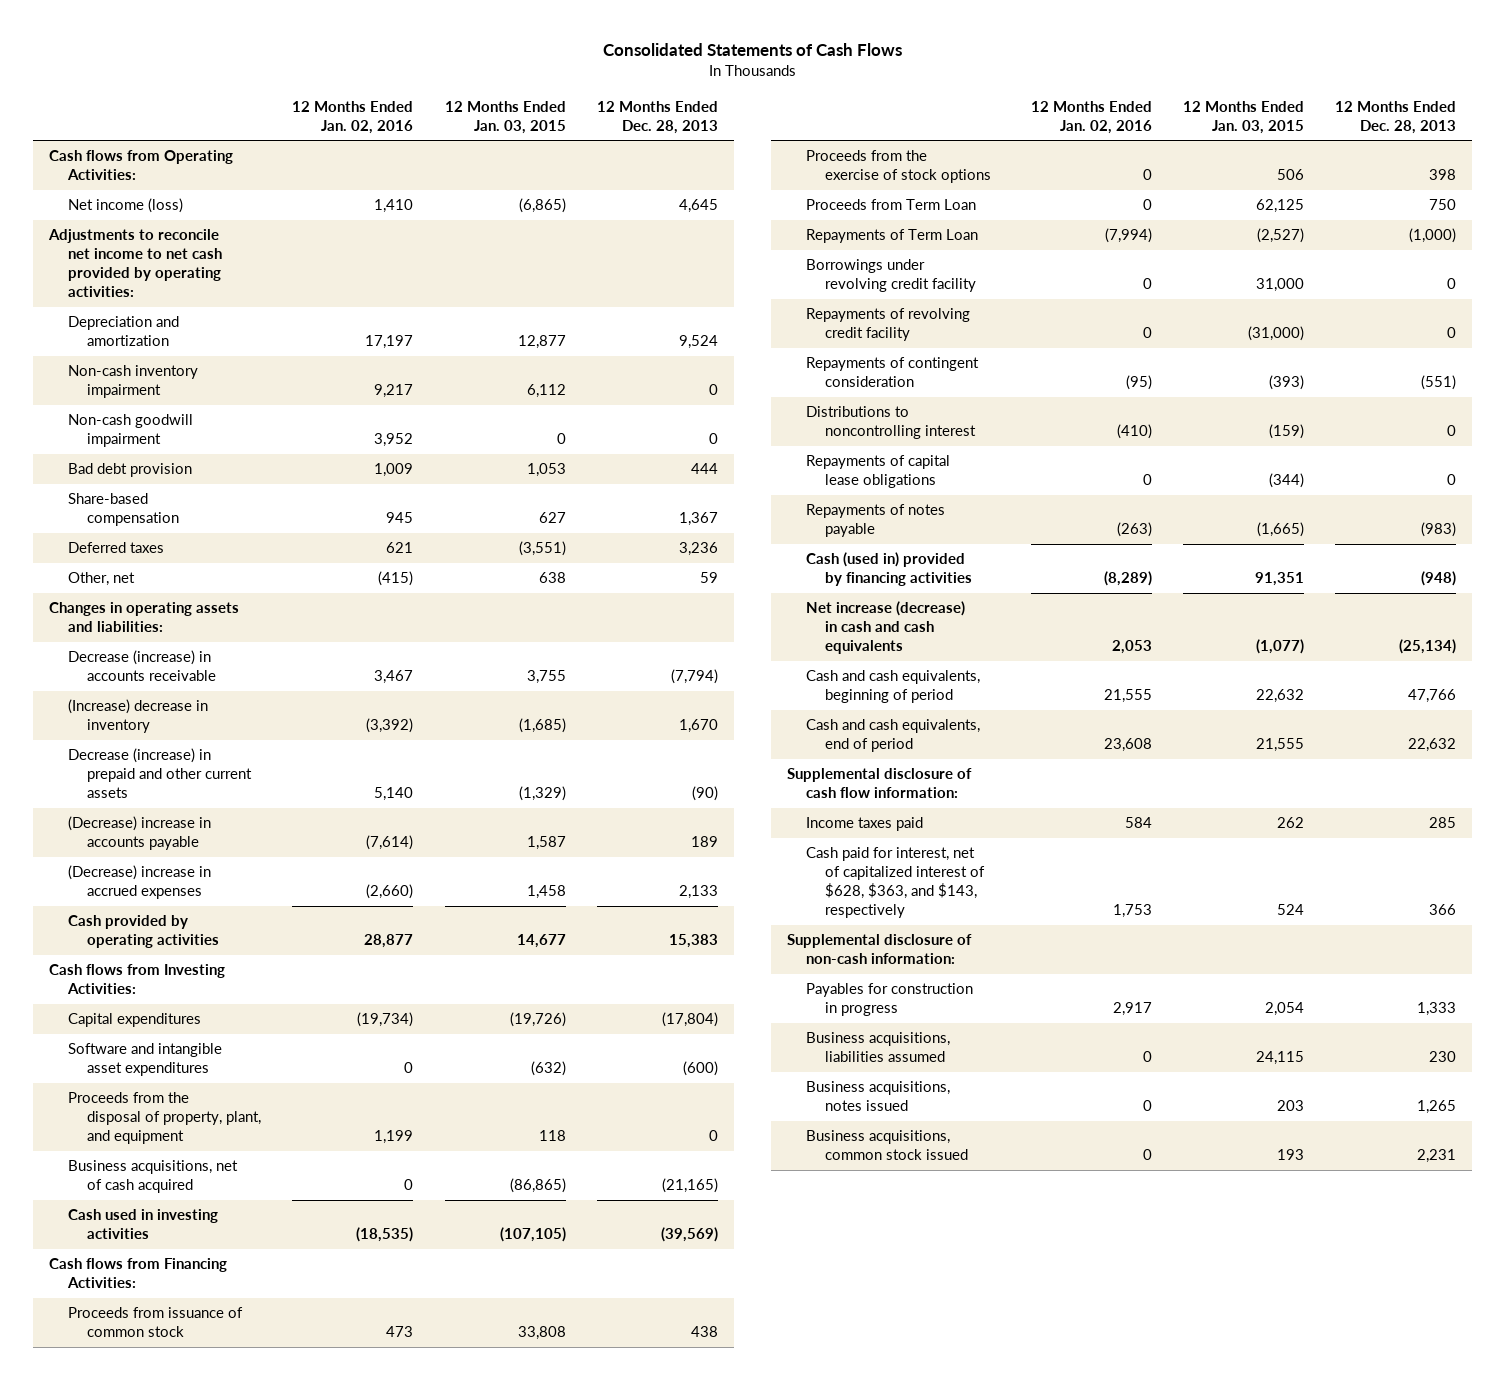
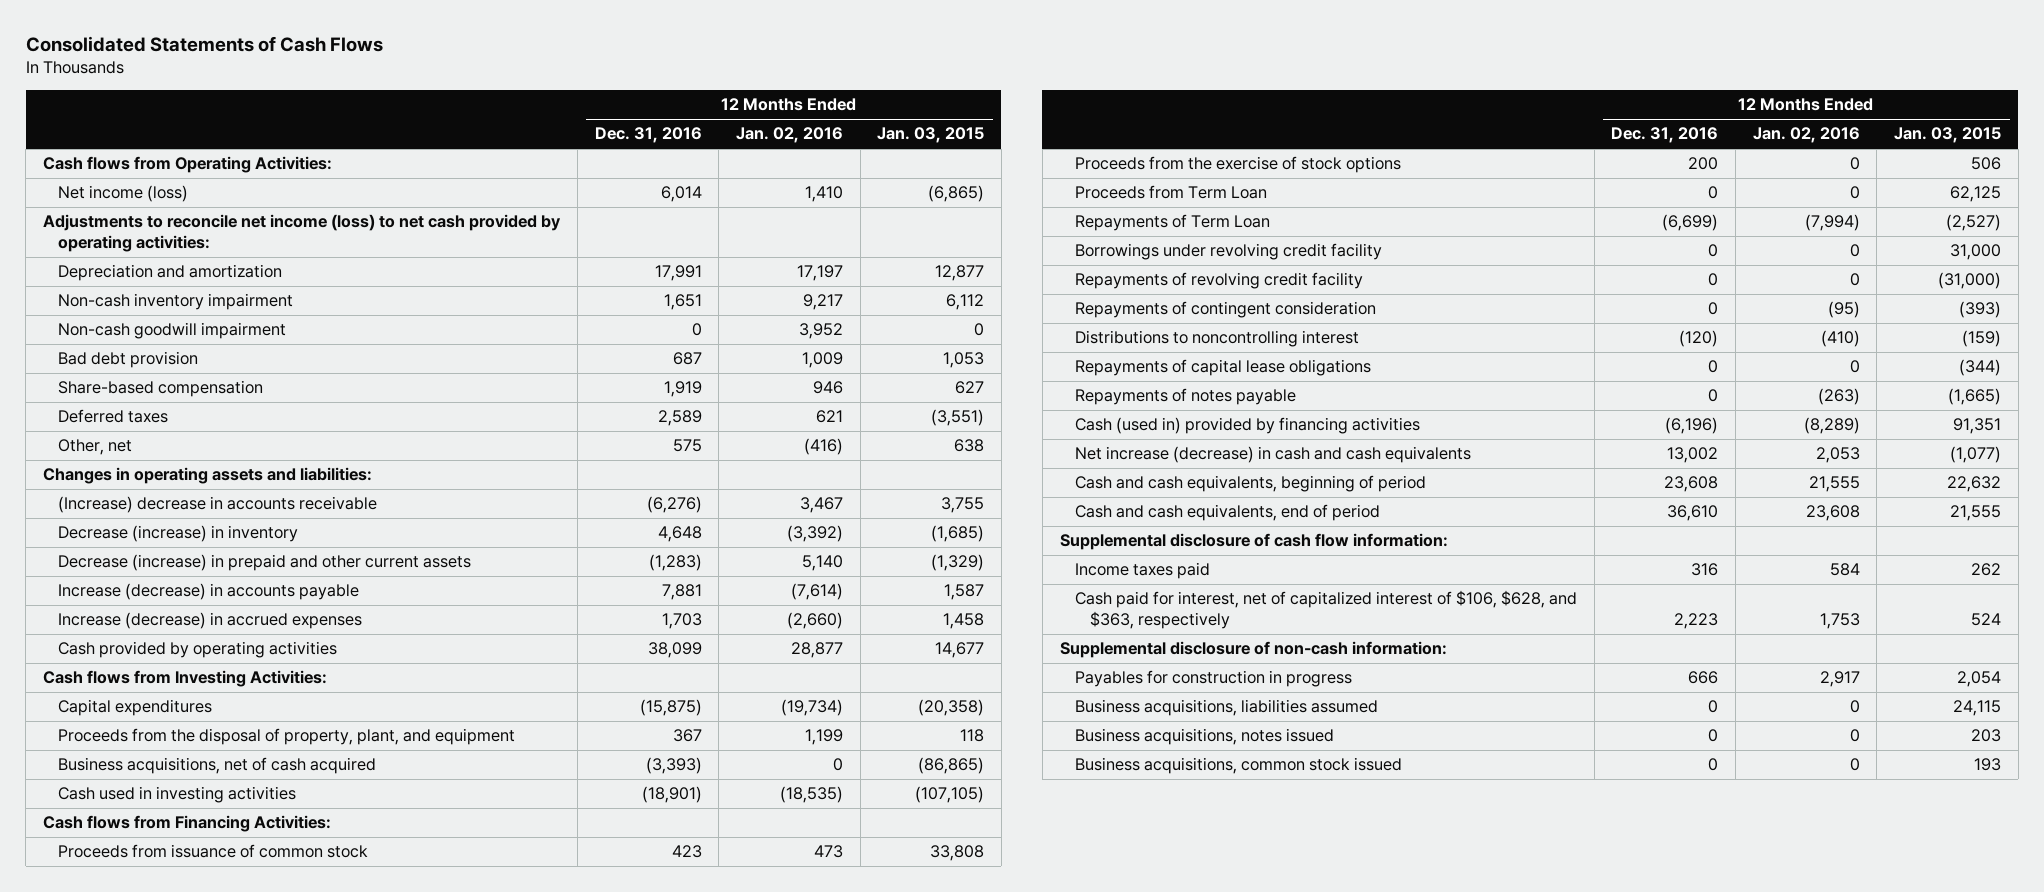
[597,100,719,134] 12 Months Ended Dec. 28, 2013 -> none
none -> [594,127,702,144] Dec. 31, 2016
[47,229,222,298] Adjustments to reconcile net income to net cash provided by operating activities: -> [42,214,561,252] Adjustments to reconcile net income (loss) to net cash provided by operating activities:
[386,512,414,524] 945 -> [812,381,843,395] 946
[378,571,414,587] (415) -> [803,438,843,456] (416)
[67,650,217,682] Decrease (increase) in accounts receivable -> [58,496,378,514] (Increase) decrease in accounts receivable
[67,699,208,734] (Increase) decrease in inventory -> [58,525,299,543] Decrease (increase) in inventory
[67,816,211,851] (Decrease) increase in accounts payable -> [58,583,360,601] Increase (decrease) in accounts payable
[67,865,211,900] (Decrease) increase in accrued expenses -> [58,612,363,630] Increase (decrease) in accrued expenses
[67,1043,222,1077] Software and intangible asset expenditures -> none
[509,1012,566,1028] (19,726) -> [918,699,985,717] (20,358)
[806,847,986,919] Cash paid for interest, net of capitalized interest of $628, $363, and $143, respectively -> [1074,590,1577,629] Cash paid for interest, net of capitalized interest of $106, $628, and $363, respectively

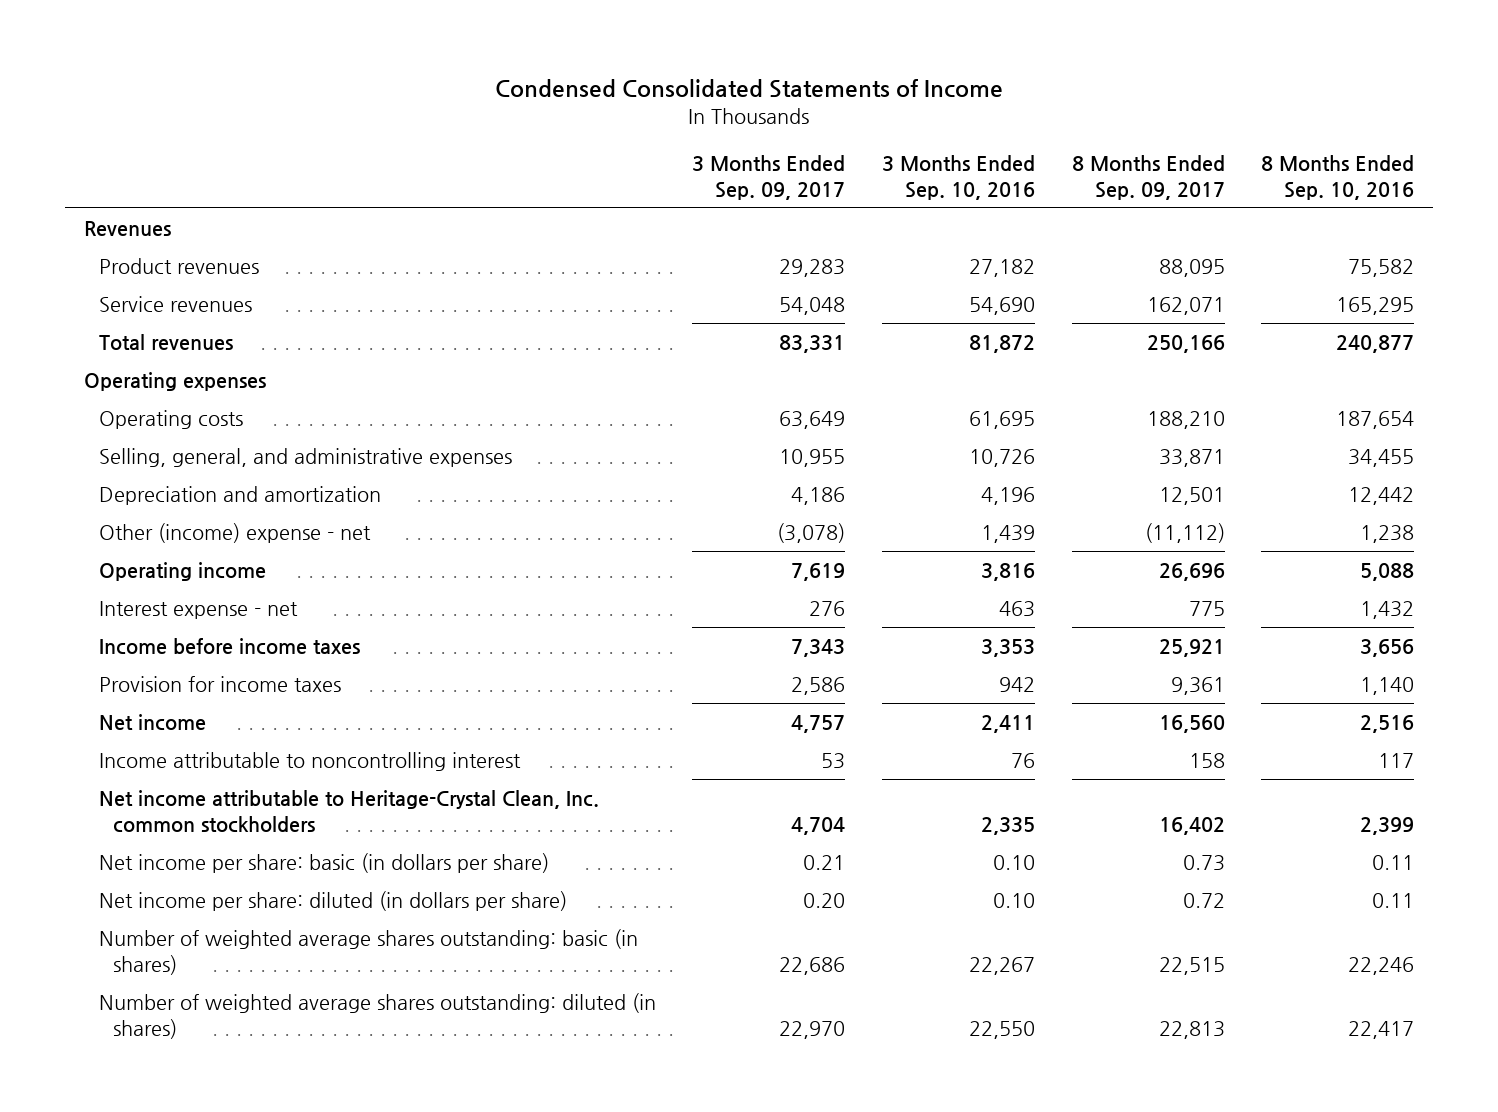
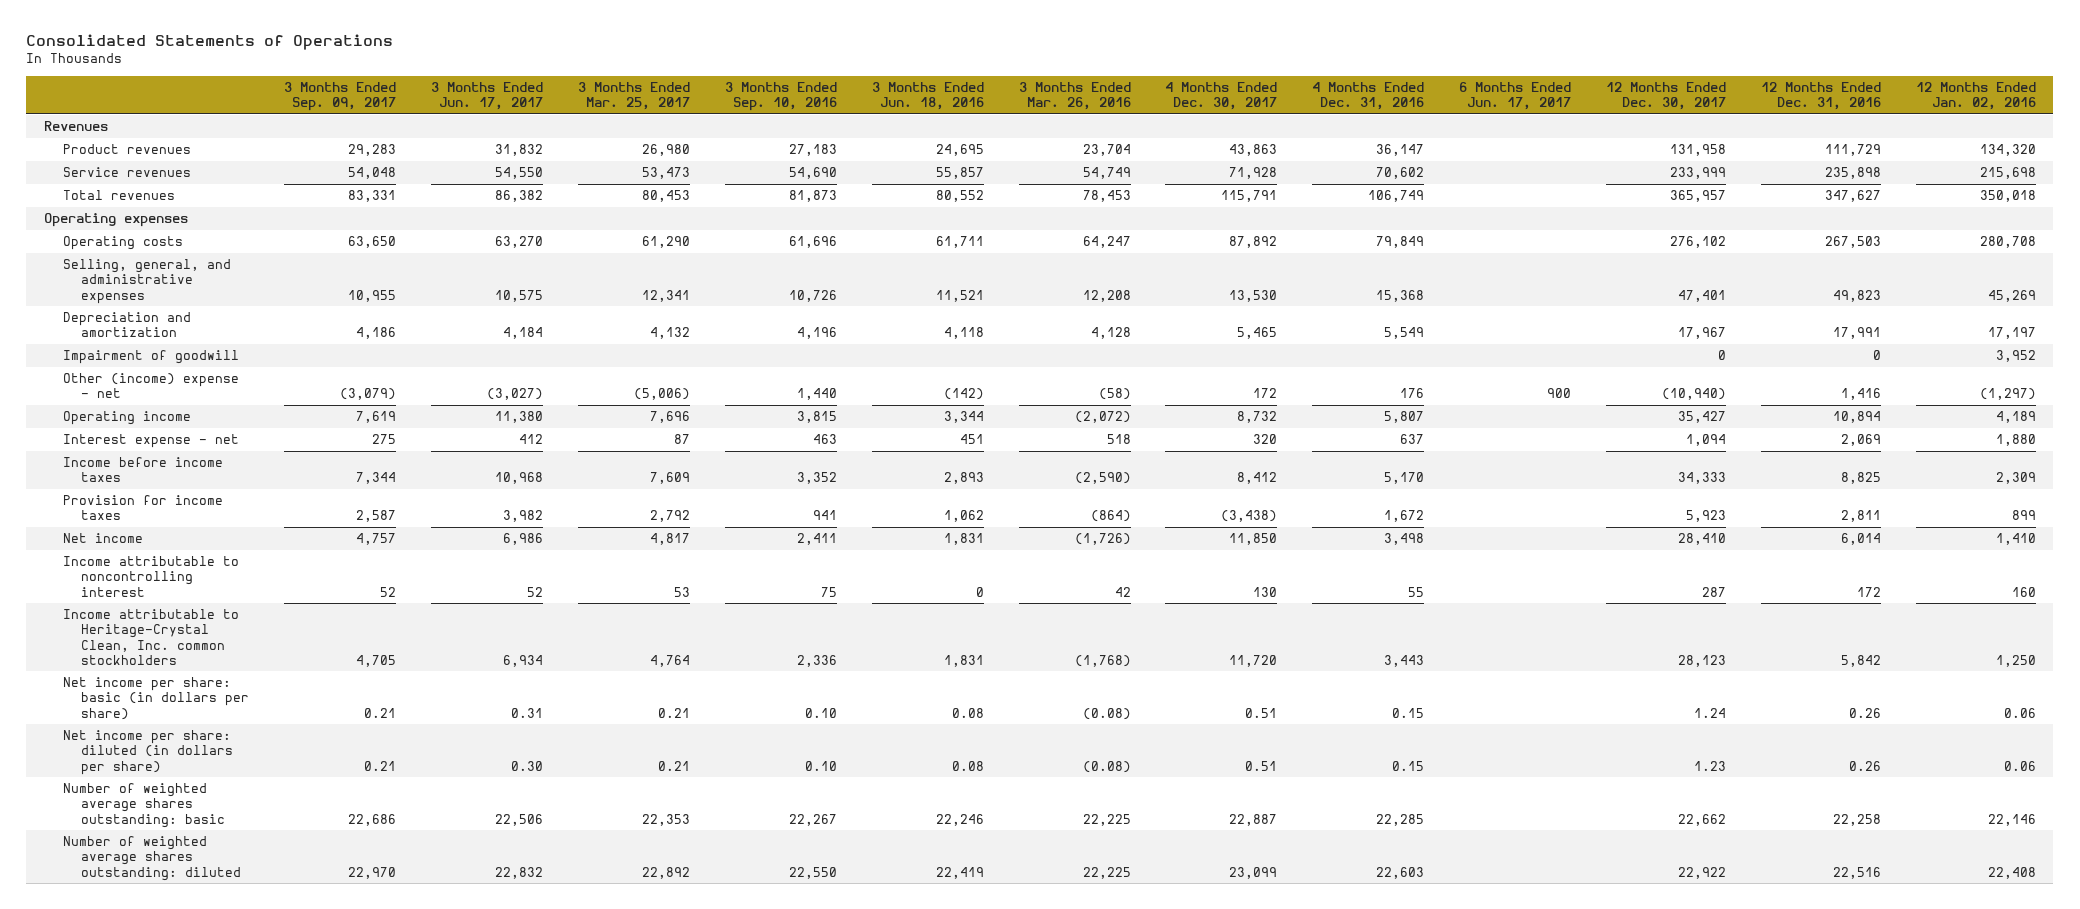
[495,79,1004,99] Condensed Consolidated Statements of Income -> [26,34,394,51] Consolidated Statements of Operations
[1071,154,1225,200] 8 Months Ended Sep. 09, 2017 -> none
[1261,154,1415,200] 8 Months Ended Sep. 10, 2016 -> none
none -> [431,82,544,111] 3 Months Ended Jun. 17, 2017
none -> [577,82,690,111] 3 Months Ended Mar. 25, 2017
none -> [871,82,984,111] 3 Months Ended Jun. 18, 2016
none -> [1018,82,1131,111] 3 Months Ended Mar. 26, 2016
none -> [1165,82,1278,111] 4 Months Ended Dec. 30, 2017
none -> [1312,82,1425,111] 4 Months Ended Dec. 31, 2016
none -> [1459,82,1572,111] 6 Months Ended Jun. 17, 2017
none -> [1605,82,1726,111] 12 Months Ended Dec. 30, 2017
none -> [1760,82,1881,111] 12 Months Ended Dec. 31, 2016
none -> [1915,82,2036,111] 12 Months Ended Jan. 02, 2016
[969,259,1036,278] 27,182 -> [788,144,837,157] 27,183
[969,335,1036,354] 81,872 -> [788,190,837,203] 81,873
[779,411,846,430] 63,649 -> [348,236,397,249] 63,650
[969,411,1036,430] 61,695 -> [788,236,837,249] 61,696
none -> [62,350,239,365] Impairment of goodwill
[777,523,846,544] (3,078) -> [340,388,397,401] (3,079)
[981,525,1036,544] 1,439 -> [796,388,837,401] 1,440
[981,563,1036,582] 3,816 -> [796,411,837,424] 3,815
[809,601,846,617] 276 -> [372,434,397,445] 275
[791,639,846,658] 7,343 -> [356,472,397,485] 7,344
[981,639,1036,658] 3,353 -> [796,472,837,485] 3,352
[791,677,846,696] 2,586 -> [356,510,397,523] 2,587
[999,677,1036,693] 942 -> [812,510,837,521] 941
[821,753,846,770] 53 -> [380,586,397,597] 52
[1011,753,1036,769] 76 -> [820,586,837,597] 75
[98,790,599,834] Net income attributable to Heritage-Crystal Clean, Inc. common stockholders -> [62,609,239,665] Income attributable to Heritage-Crystal Clean, Inc. common stockholders
[791,817,846,836] 4,704 -> [356,654,397,667] 4,705
[981,817,1036,836] 2,335 -> [796,654,837,667] 2,336
[803,893,846,909] 0.20 -> [364,760,397,771] 0.21
[98,929,638,976] Number of weighted average shares outstanding: basic (in shares) -> [62,783,226,828] Number of weighted average shares outstanding: basic
[98,993,656,1040] Number of weighted average shares outstanding: diluted (in shares) -> [62,836,242,881] Number of weighted average shares outstanding: diluted

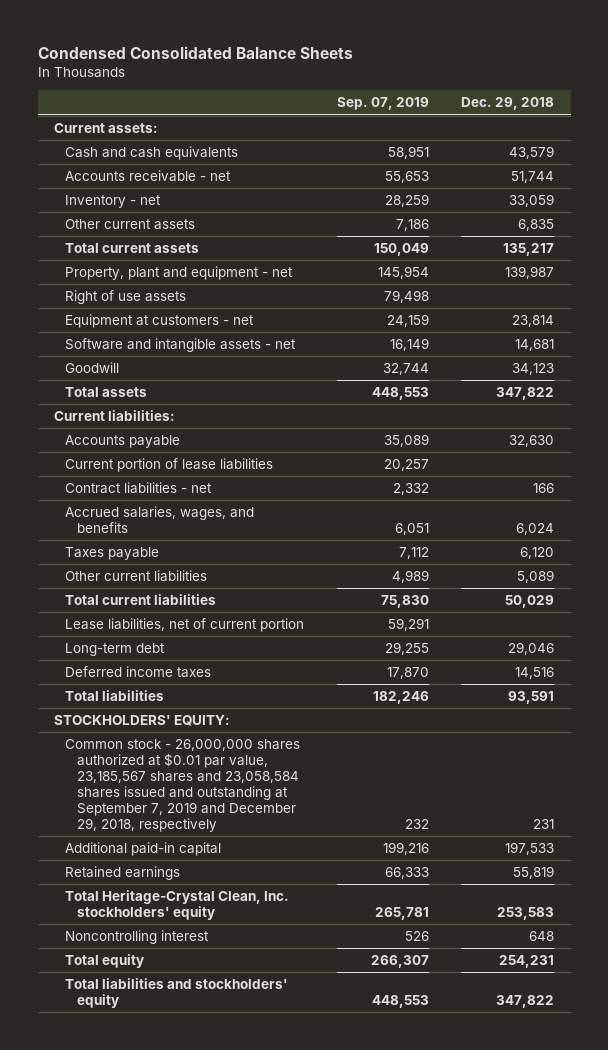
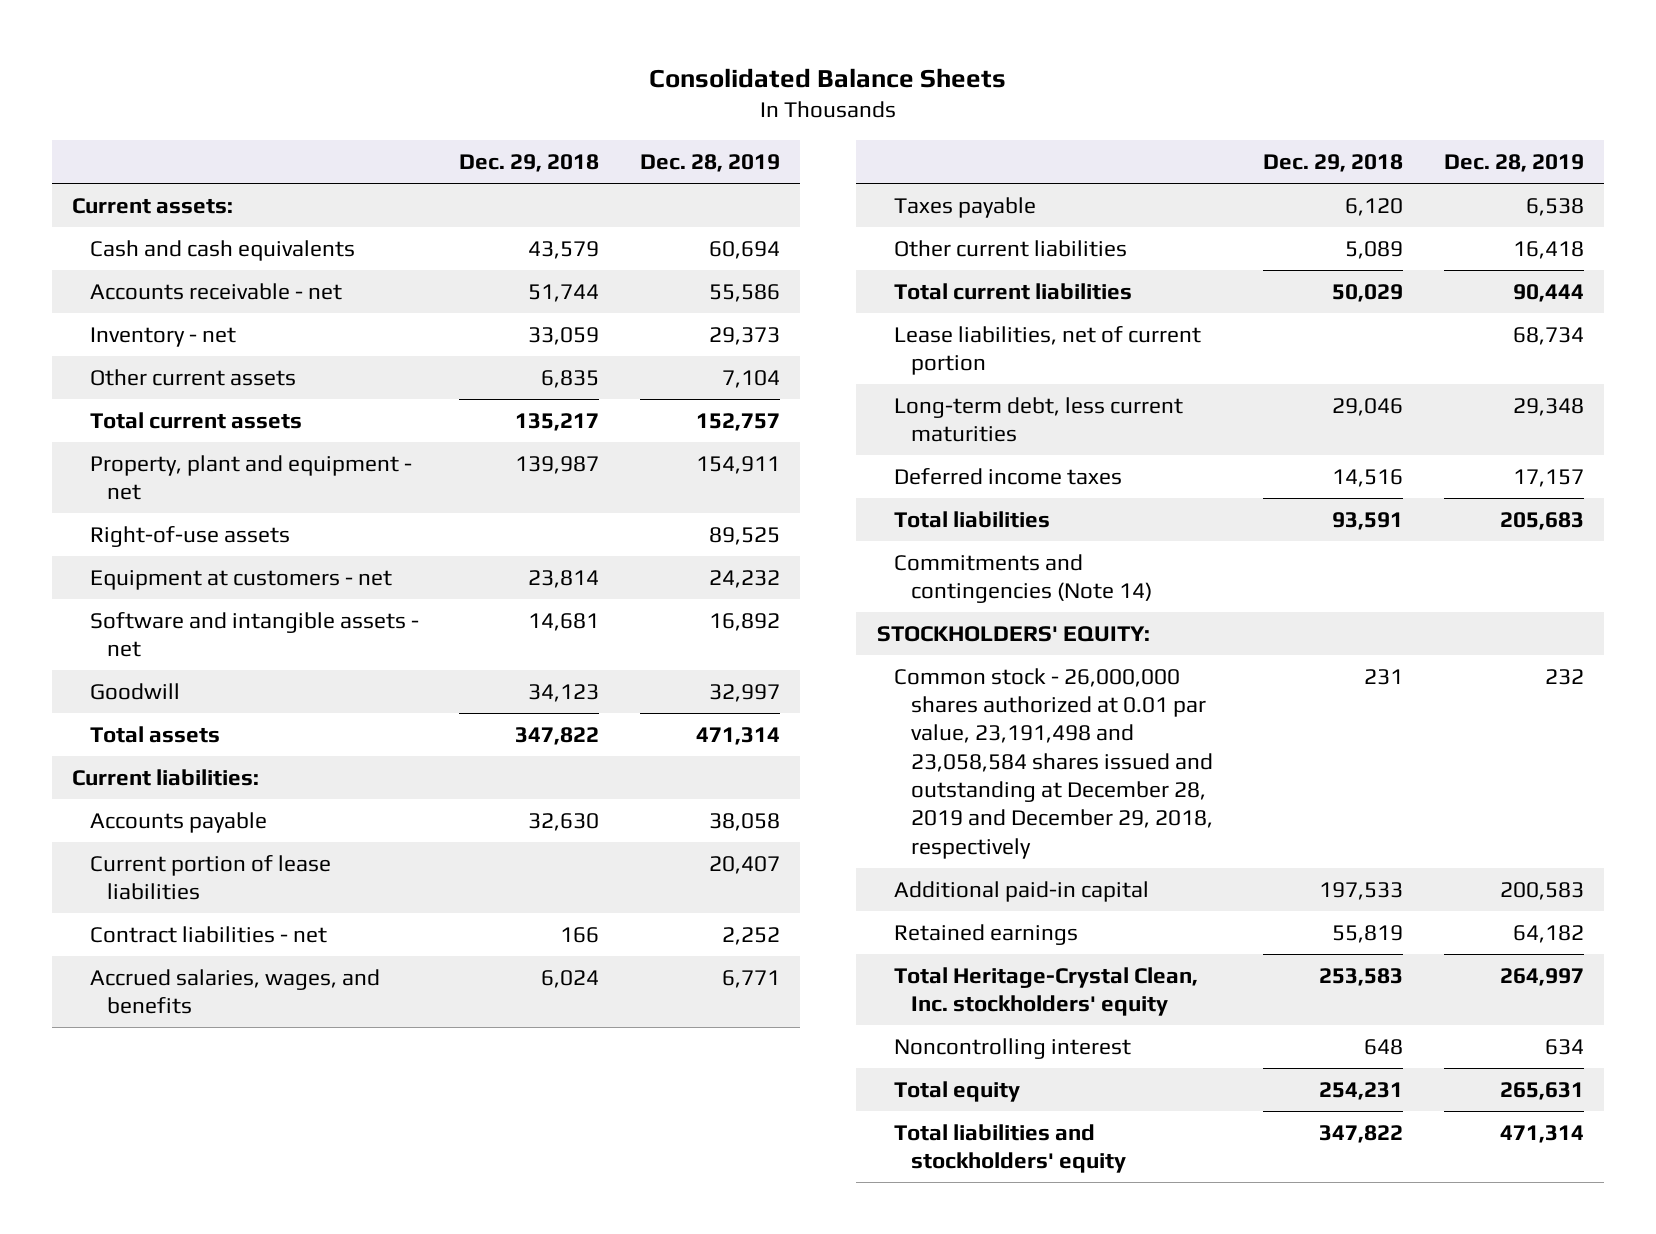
[37,45,353,59] Condensed Consolidated Balance Sheets -> [649,68,1007,89] Consolidated Balance Sheets
[336,97,429,111] Sep. 07, 2019 -> none
none -> [639,153,780,172] Dec. 28, 2019
[65,290,187,305] Right of use assets -> [89,525,290,547] Right-of-use assets
[65,643,166,657] Long-term debt -> [893,396,1183,443] Long-term debt, less current maturities
none -> [893,553,1152,604] Commitments and contingencies (Note 14)
[65,739,301,833] Common stock - 26,000,000 shares authorized at $0.01 par value, 23,185,567 shares and 23,058,584 shares issued and outstanding at September 7, 2019 and December 29, 2018, respectively -> [893,667,1213,859] Common stock - 26,000,000 shares authorized at 0.01 par value, 23,191,498 and 23,058,584 shares issued and outstanding at December 28, 2019 and December 29, 2018, respectively

